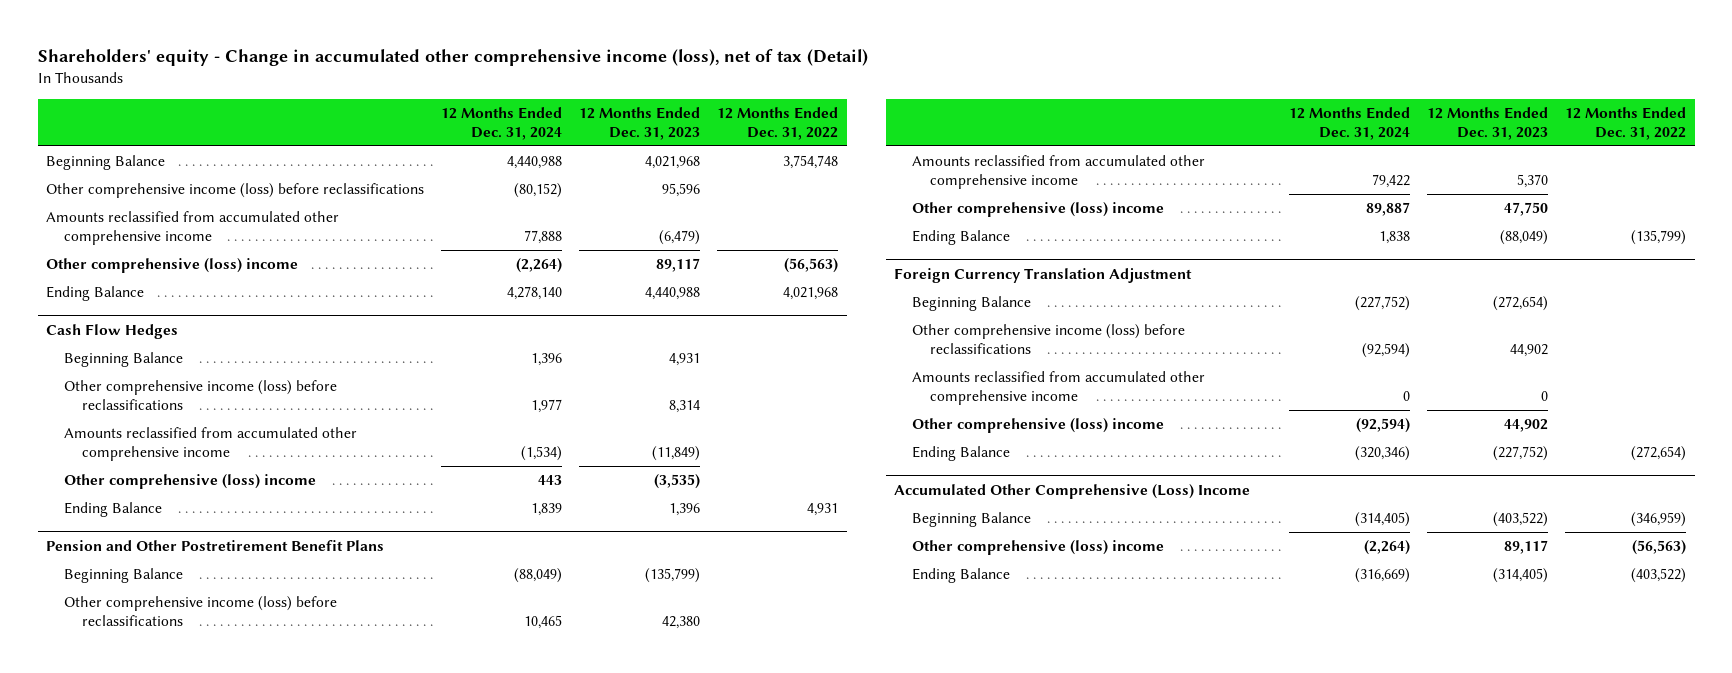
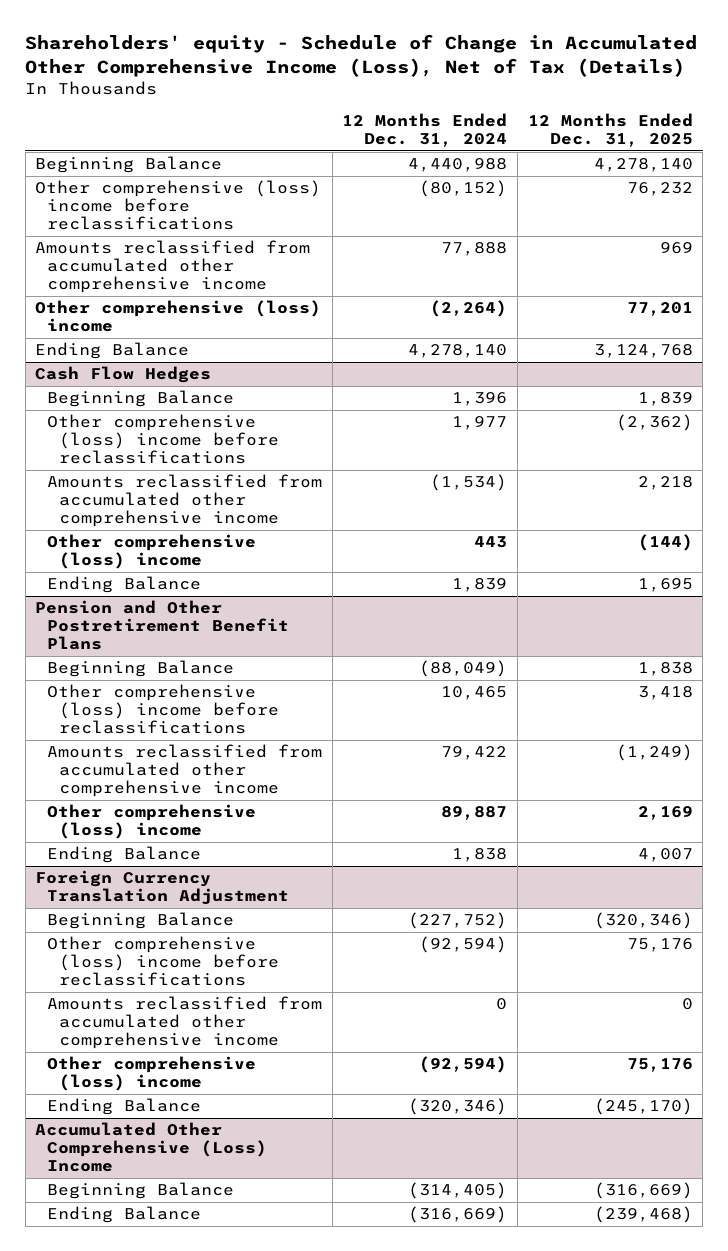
[37,48,868,66] Shareholders' equity - Change in accumulated other comprehensive income (loss), net of tax (Detail) -> [25,33,698,77] Shareholders' equity - Schedule of Change in Accumulated Other Comprehensive Income (Loss), Net of Tax (Details)
[579,106,701,140] 12 Months Ended Dec. 31, 2023 -> none
[717,106,839,140] 12 Months Ended Dec. 31, 2022 -> none
none -> [527,113,693,148] 12 Months Ended Dec. 31, 2025
[46,183,425,199] Other comprehensive income (loss) before reclassifications -> [35,180,322,231] Other comprehensive (loss) income before reclassifications
[64,380,338,411] Other comprehensive income (loss) before reclassifications -> [46,414,279,465] Other comprehensive (loss) income before reclassifications
[64,596,338,627] Other comprehensive income (loss) before reclassifications -> [46,684,279,735] Other comprehensive (loss) income before reclassifications
[911,324,1185,355] Other comprehensive income (loss) before reclassifications -> [46,936,279,987] Other comprehensive (loss) income before reclassifications
[911,540,1164,556] Other comprehensive (loss) income -> none

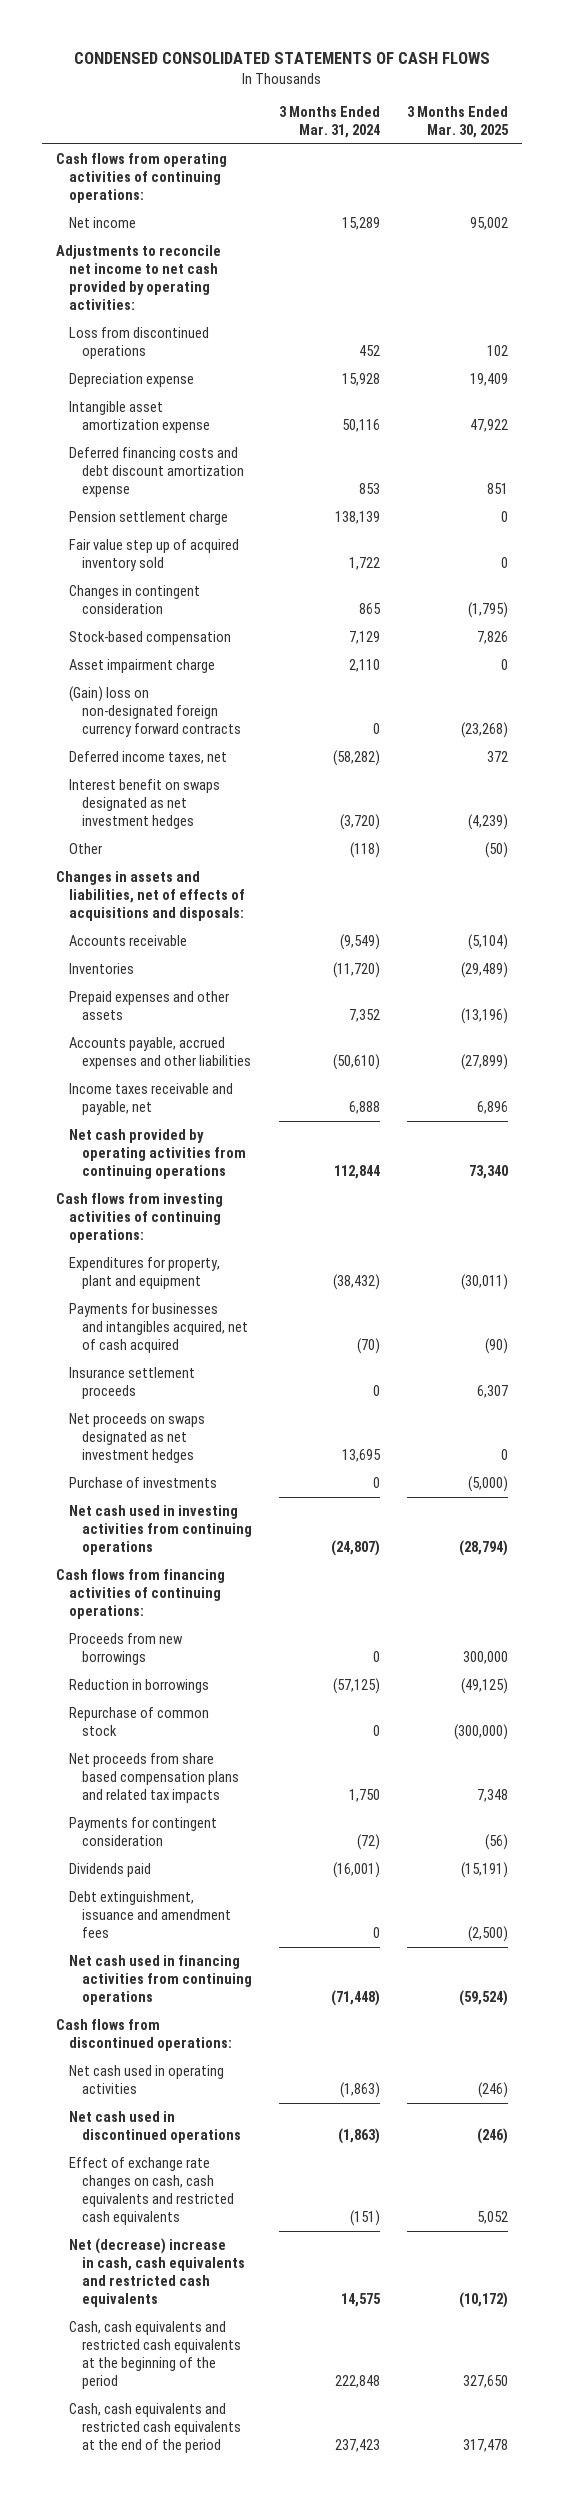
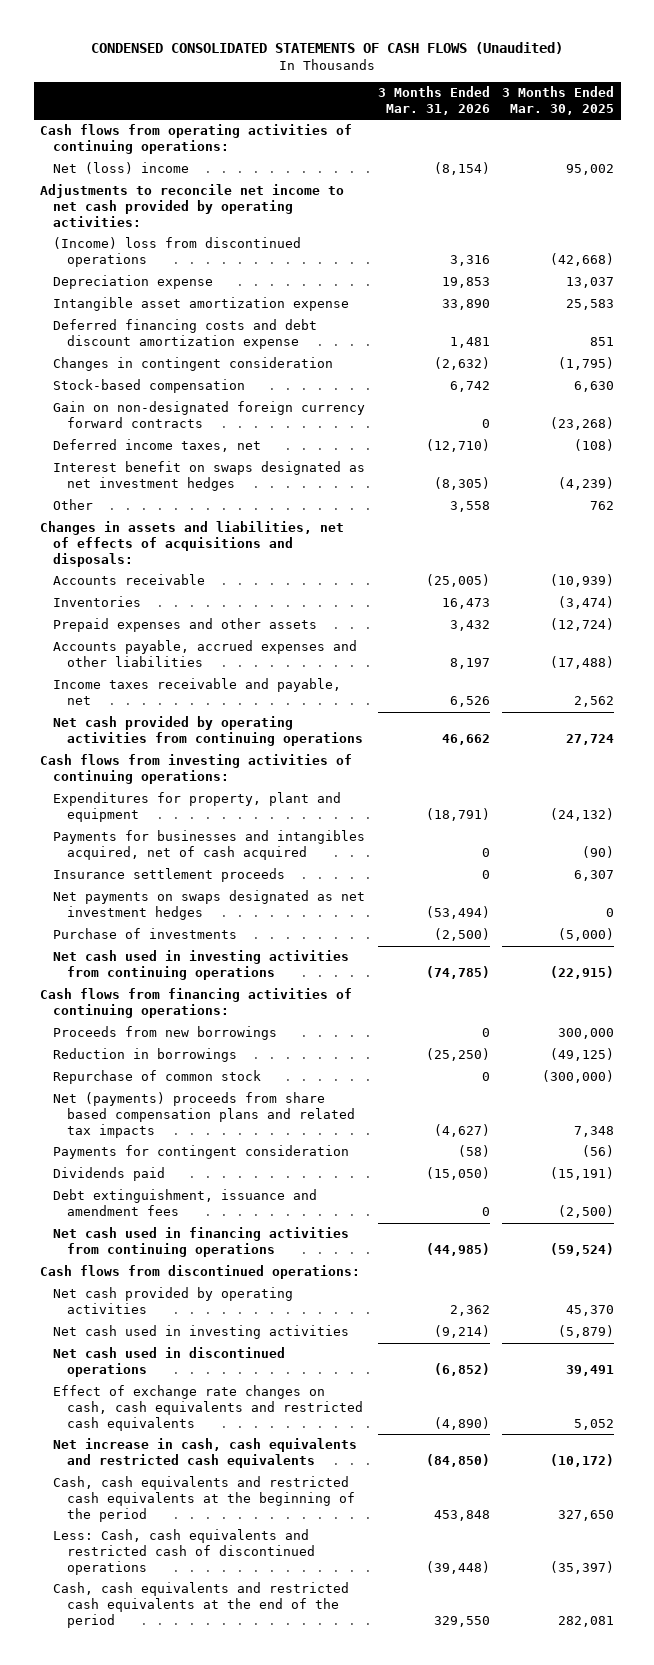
[73,52,490,65] CONDENSED CONSOLIDATED STATEMENTS OF CASH FLOWS -> [91,41,564,54] CONDENSED CONSOLIDATED STATEMENTS OF CASH FLOWS (Unaudited)
[278,106,380,139] 3 Months Ended Mar. 31, 2024 -> none
none -> [377,86,490,116] 3 Months Ended Mar. 31, 2026
[68,216,136,228] Net income -> [53,162,190,175] Net (loss) income
[68,326,209,360] Loss from discontinued operations -> [53,237,302,268] (Income) loss from discontinued operations
[486,345,508,357] 102 -> [550,253,615,267] (42,668)
[469,372,508,386] 19,409 -> [566,277,615,289] 13,037
[469,419,508,433] 47,922 -> [566,299,615,311] 25,583
[68,510,228,525] Pension settlement charge -> none
[68,538,239,572] Fair value step up of acquired inventory sold -> none
[68,658,215,673] Asset impairment charge -> none
[476,630,508,644] 7,826 -> [574,381,615,393] 6,630
[68,685,241,738] (Gain) loss on non-designated foreign currency forward contracts -> [53,401,366,429] Gain on non-designated foreign currency forward contracts
[486,750,508,762] 372 -> [574,439,615,452] (108)
[484,841,508,858] (50) -> [590,501,615,511] 762
[467,933,508,950] (5,104) -> [550,574,615,588] (10,939)
[460,961,508,978] (29,489) -> [558,596,615,610] (3,474)
[460,1008,508,1025] (13,196) -> [550,618,615,632] (12,724)
[460,1054,508,1071] (27,899) -> [550,656,615,670] (17,488)
[476,1101,508,1115] 6,896 -> [574,696,615,708] 2,562
[468,1165,508,1180] 73,340 -> [566,734,615,746] 27,724
[460,1274,508,1291] (30,011) -> [550,808,615,822] (24,132)
[68,1412,205,1464] Net proceeds on swaps designated as net investment hedges -> [53,890,366,921] Net payments on swaps designated as net investment hedges
[458,1540,508,1557] (28,794) -> [550,966,615,980] (22,915)
[68,1752,239,1804] Net proceeds from share based compensation plans and related tax impacts -> [53,1092,355,1138] Net (payments) proceeds from share based compensation plans and related tax impacts
[68,2064,224,2095] Net cash used in operating activities -> [53,1287,294,1315] Net cash provided by operating activities
[477,2082,508,2099] (246) -> [566,1305,615,1317] 45,370
none -> [53,1325,350,1340] Net cash used in investing activities
[476,2128,508,2145] (246) -> [566,1365,615,1377] 39,491
[68,2237,245,2308] Net (decrease) increase in cash, cash equivalents and restricted cash equivalents -> [53,1438,358,1469] Net increase in cash, cash equivalents and restricted cash equivalents
none -> [53,1529,315,1575] Less: Cash, cash equivalents and restricted cash of discontinued operations
[462,2439,508,2453] 317,478 -> [558,1615,615,1627] 282,081

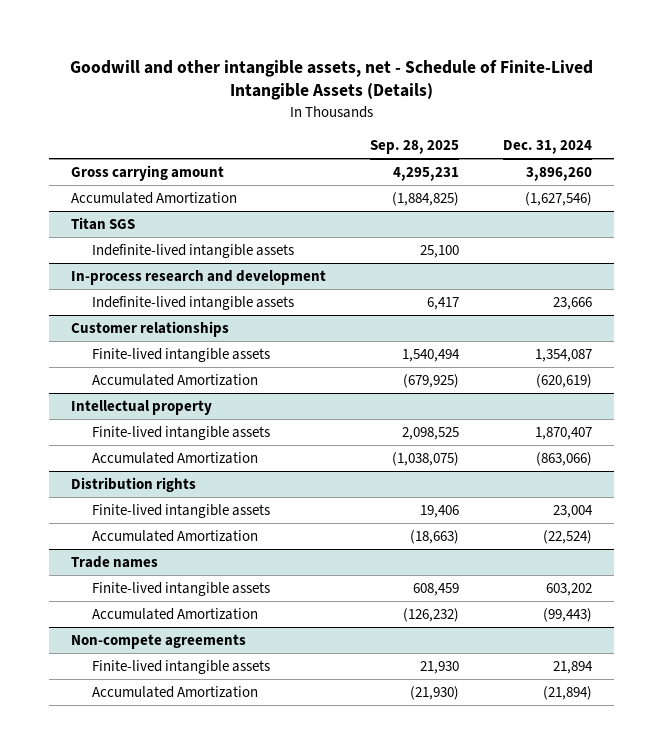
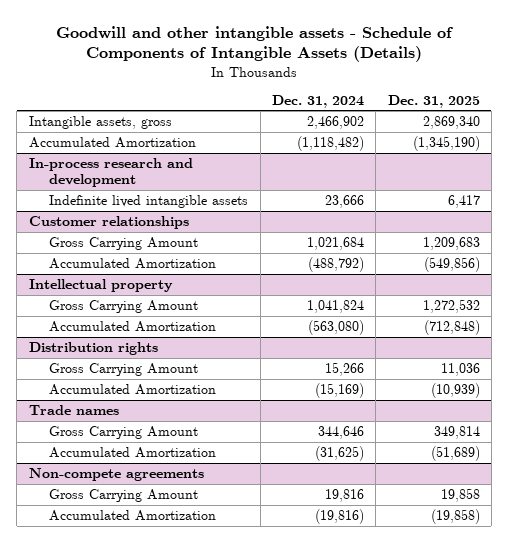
[69,59,593,101] Goodwill and other intangible assets, net - Schedule of Finite-Lived Intangible Assets (Details) -> [56,25,454,63] Goodwill and other intangible assets - Schedule of Components of Intangible Assets (Details)
[370,139,460,154] Sep. 28, 2025 -> none
none -> [387,94,480,108] Dec. 31, 2025
[71,217,136,231] Titan SGS -> none
[92,244,295,259] Indefinite-lived intangible assets -> none
[71,165,225,182] Gross carrying amount -> [28,115,172,129] Intangible assets, gross
[526,167,593,182] 3,896,260 -> [306,115,364,129] 2,466,902
[525,192,593,207] (1,627,546) -> [296,135,364,151] (1,118,482)
[92,296,295,311] Indefinite-lived intangible assets -> [49,194,249,208] Indefinite lived intangible assets
[92,348,271,363] Finite-lived intangible assets -> none
none -> [49,236,199,250] Gross Carrying Amount
[536,374,593,389] (620,619) -> [307,256,364,272] (488,792)
[92,426,271,441] Finite-lived intangible assets -> none
none -> [49,299,199,313] Gross Carrying Amount
[536,452,593,467] (863,066) -> [307,319,364,335] (563,080)
[92,504,271,519] Finite-lived intangible assets -> none
none -> [49,362,199,376] Gross Carrying Amount
[543,530,593,545] (22,524) -> [314,382,364,398] (15,169)
[92,582,271,597] Finite-lived intangible assets -> none
none -> [49,425,199,439] Gross Carrying Amount
[543,608,593,623] (99,443) -> [314,445,364,461] (31,625)
[92,660,271,675] Finite-lived intangible assets -> none
none -> [49,488,199,502] Gross Carrying Amount
[543,686,593,701] (21,894) -> [314,508,364,524] (19,816)

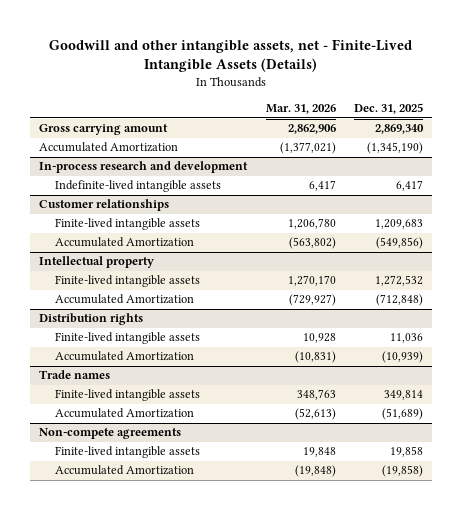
[56,25,454,63] Goodwill and other intangible assets - Schedule of Components of Intangible Assets (Details) -> [49,38,413,73] Goodwill and other intangible assets, net - Finite-Lived Intangible Assets (Details)
[271,94,364,108] Dec. 31, 2024 -> none
none -> [265,104,336,115] Mar. 31, 2026
[28,115,172,129] Intangible assets, gross -> [39,124,169,136] Gross carrying amount
[49,194,249,208] Indefinite lived intangible assets -> [54,180,221,193] Indefinite-lived intangible assets
[49,236,199,250] Gross Carrying Amount -> [54,218,200,231] Finite-lived intangible assets
[49,299,199,313] Gross Carrying Amount -> [54,275,200,288] Finite-lived intangible assets
[49,362,199,376] Gross Carrying Amount -> [54,332,200,345] Finite-lived intangible assets
[49,425,199,439] Gross Carrying Amount -> [54,389,200,402] Finite-lived intangible assets
[49,488,199,502] Gross Carrying Amount -> [54,446,200,459] Finite-lived intangible assets

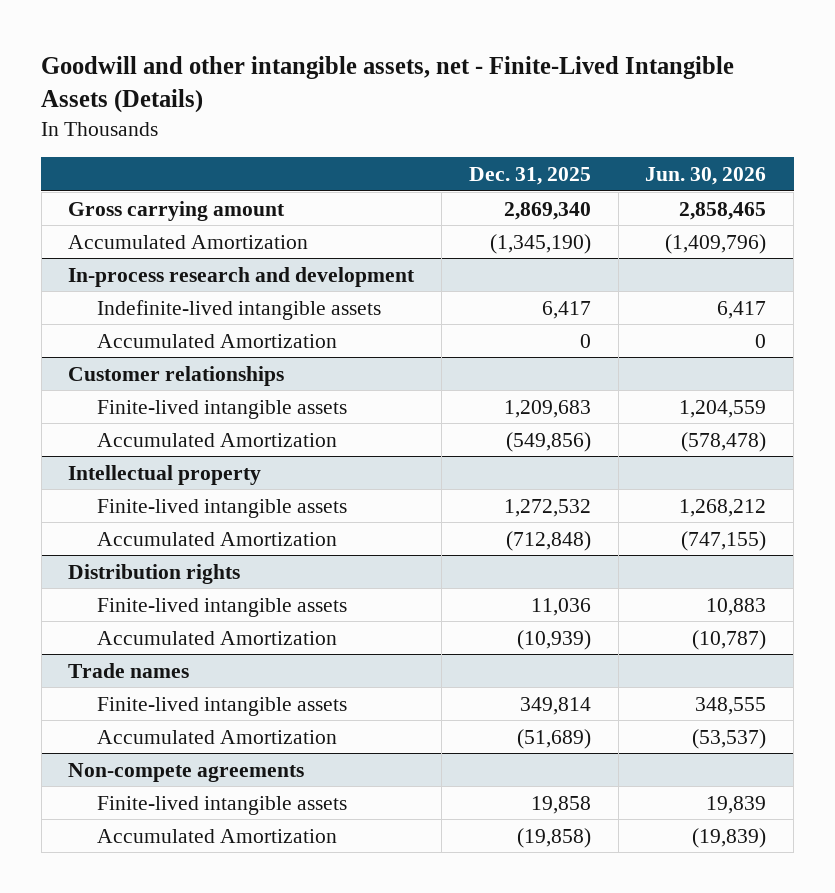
[265,104,336,115] Mar. 31, 2026 -> none
none -> [645,167,767,186] Jun. 30, 2026
none -> [96,333,337,348] Accumulated Amortization

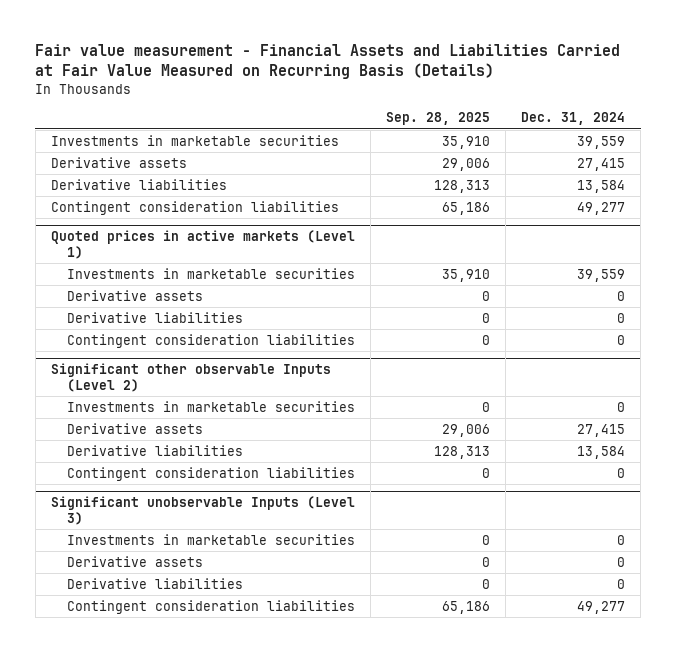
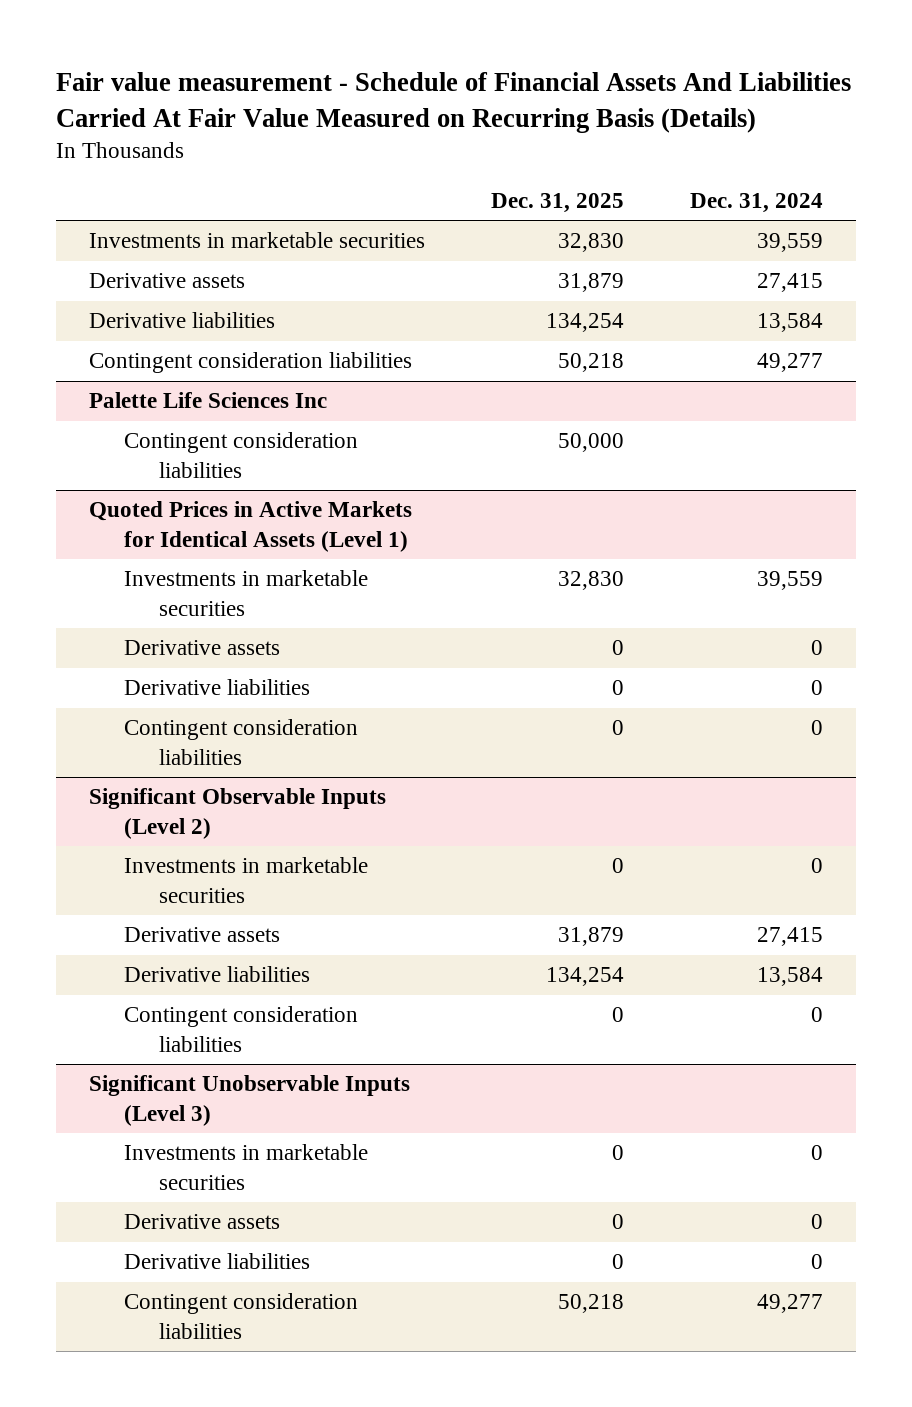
[35,43,621,79] Fair value measurement - Financial Assets and Liabilities Carried at Fair Value Measured on Recurring Basis (Details) -> [55,72,851,133] Fair value measurement - Schedule of Financial Assets And Liabilities Carried At Fair Value Measured on Recurring Basis (Details)
[386,112,491,126] Sep. 28, 2025 -> none
none -> [491,192,625,213] Dec. 31, 2025
none -> [88,392,327,409] Palette Life Sciences Inc
none -> [123,432,358,478] Contingent consideration liabilities
[50,230,355,259] Quoted prices in active markets (Level 1) -> [88,501,412,552] Quoted Prices in Active Markets for Identical Assets (Level 1)
[50,363,331,392] Significant other observable Inputs (Level 2) -> [88,788,386,839] Significant Observable Inputs (Level 2)
[50,496,355,525] Significant unobservable Inputs (Level 3) -> [88,1075,410,1126] Significant Unobservable Inputs (Level 3)

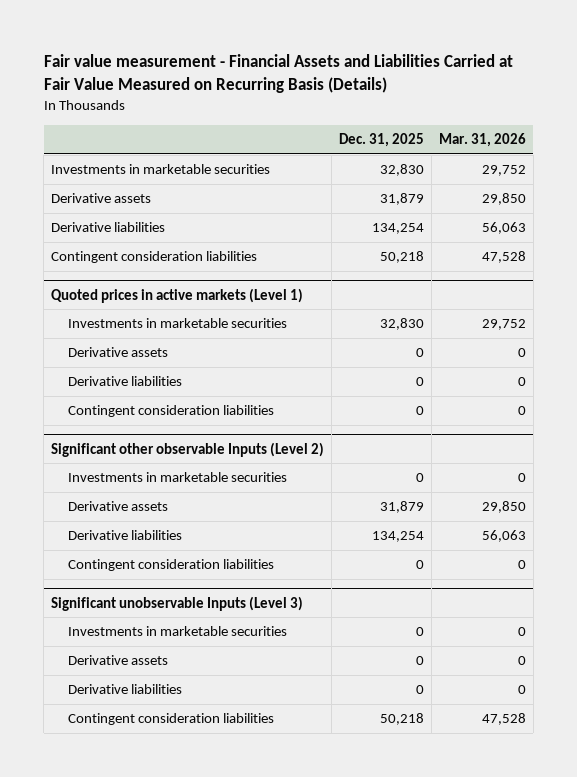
[55,72,851,133] Fair value measurement - Schedule of Financial Assets And Liabilities Carried At Fair Value Measured on Recurring Basis (Details) -> [43,53,513,93] Fair value measurement - Financial Assets and Liabilities Carried at Fair Value Measured on Recurring Basis (Details)
[690,192,824,213] Dec. 31, 2024 -> none
none -> [438,133,526,148] Mar. 31, 2026
[88,392,327,409] Palette Life Sciences Inc -> none
[123,432,358,478] Contingent consideration liabilities -> none
[88,501,412,552] Quoted Prices in Active Markets for Identical Assets (Level 1) -> [51,287,304,303] Quoted prices in active markets (Level 1)
[88,788,386,839] Significant Observable Inputs (Level 2) -> [51,441,325,457] Significant other observable Inputs (Level 2)
[88,1075,410,1126] Significant Unobservable Inputs (Level 3) -> [51,595,304,611] Significant unobservable Inputs (Level 3)

